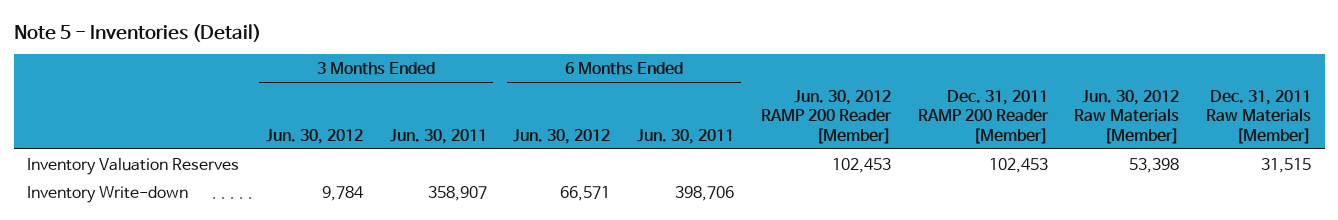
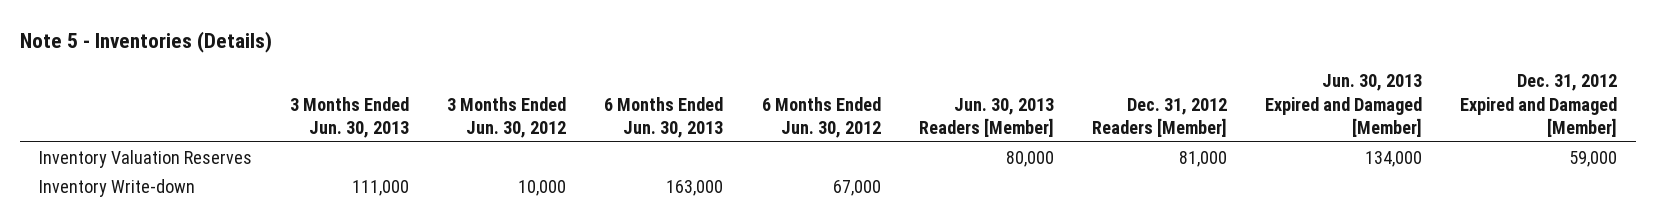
[13,23,261,42] Note 5 - Inventories (Detail) -> [20,31,273,54] Note 5 - Inventories (Details)
[389,128,487,144] Jun. 30, 2011 -> none
[637,128,735,144] Jun. 30, 2011 -> none
[760,90,892,144] Jun. 30, 2012 RAMP 200 Reader [Member] -> none
[917,90,1049,144] Dec. 31, 2011 RAMP 200 Reader [Member] -> none
[1074,90,1180,144] Jun. 30, 2012 Raw Materials [Member] -> none
[1206,90,1312,144] Dec. 31, 2011 Raw Materials [Member] -> none
none -> [290,96,410,138] 3 Months Ended Jun. 30, 2013
none -> [604,96,724,138] 6 Months Ended Jun. 30, 2013
none -> [918,97,1054,137] Jun. 30, 2013 Readers [Member]
none -> [1091,97,1227,137] Dec. 31, 2012 Readers [Member]
none -> [1264,74,1422,137] Jun. 30, 2013 Expired and Damaged [Member]
none -> [1459,74,1617,137] Dec. 31, 2012 Expired and Damaged [Member]
[322,185,365,201] 9,784 -> [518,179,567,196] 10,000
[560,185,611,201] 66,571 -> [832,179,881,196] 67,000

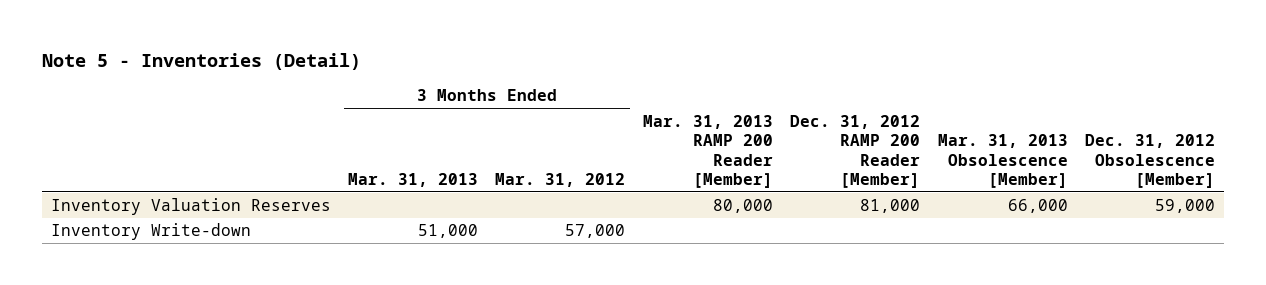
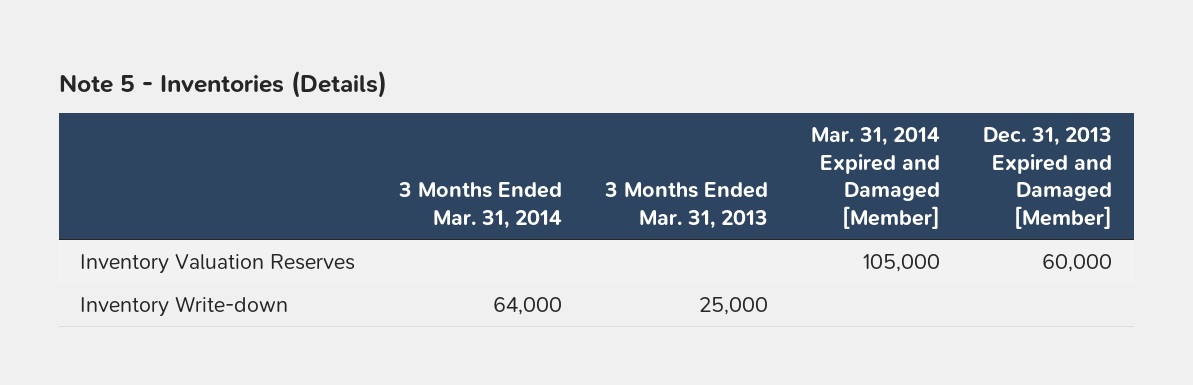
[42,52,362,70] Note 5 - Inventories (Detail) -> [58,70,387,99] Note 5 - Inventories (Details)
[495,172,626,187] Mar. 31, 2012 -> none
[642,114,773,188] Mar. 31, 2013 RAMP 200 Reader [Member] -> none
[790,114,921,188] Dec. 31, 2012 RAMP 200 Reader [Member] -> none
[937,134,1068,188] Mar. 31, 2013 Obsolescence [Member] -> none
[1084,134,1215,188] Dec. 31, 2012 Obsolescence [Member] -> none
none -> [397,182,562,229] 3 Months Ended Mar. 31, 2014
none -> [811,127,941,229] Mar. 31, 2014 Expired and Damaged [Member]
none -> [983,127,1113,229] Dec. 31, 2013 Expired and Damaged [Member]
[418,224,479,239] 51,000 -> [698,296,768,315] 25,000

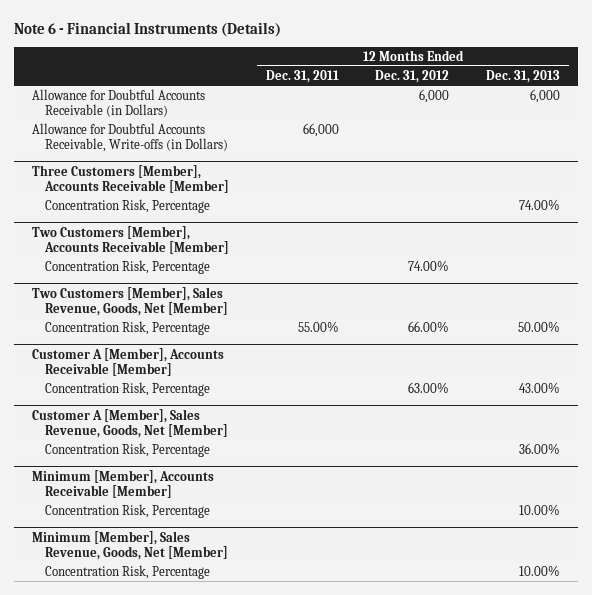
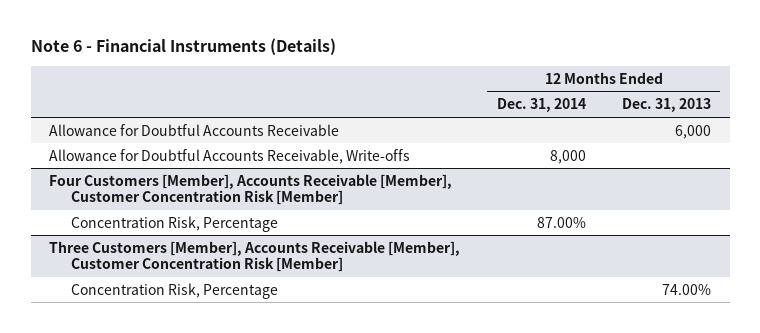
[265,69,339,83] Dec. 31, 2011 -> none
[375,69,450,83] Dec. 31, 2012 -> none
none -> [496,98,586,113] Dec. 31, 2014
[32,88,206,118] Allowance for Doubtful Accounts Receivable (in Dollars) -> [49,123,340,136] Allowance for Doubtful Accounts Receivable
[32,122,229,153] Allowance for Doubtful Accounts Receivable, Write-offs (in Dollars) -> [49,148,411,164] Allowance for Doubtful Accounts Receivable, Write-offs
none -> [49,173,453,206] Four Customers [Member], Accounts Receivable [Member], Customer Concentration Risk [Member]
none -> [70,215,278,232] Concentration Risk, Percentage
[32,164,230,193] Three Customers [Member], Accounts Receivable [Member] -> [49,240,461,273] Three Customers [Member], Accounts Receivable [Member], Customer Concentration Risk [Member]
[32,225,230,254] Two Customers [Member], Accounts Receivable [Member] -> none
[45,259,211,274] Concentration Risk, Percentage -> none
[32,286,229,316] Two Customers [Member], Sales Revenue, Goods, Net [Member] -> none
[45,320,211,335] Concentration Risk, Percentage -> none
[32,347,225,376] Customer A [Member], Accounts Receivable [Member] -> none
[45,381,211,396] Concentration Risk, Percentage -> none
[32,408,229,438] Customer A [Member], Sales Revenue, Goods, Net [Member] -> none
[45,442,211,457] Concentration Risk, Percentage -> none
[32,469,215,498] Minimum [Member], Accounts Receivable [Member] -> none
[45,503,211,518] Concentration Risk, Percentage -> none
[32,530,229,560] Minimum [Member], Sales Revenue, Goods, Net [Member] -> none
[45,564,211,579] Concentration Risk, Percentage -> none

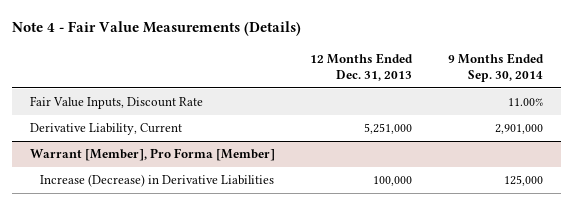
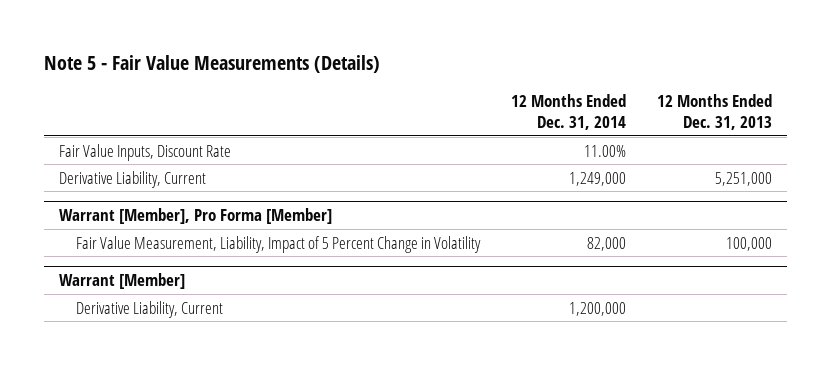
[12,21,302,37] Note 4 - Fair Value Measurements (Details) -> [43,55,380,74] Note 5 - Fair Value Measurements (Details)
[448,52,545,83] 9 Months Ended Sep. 30, 2014 -> none
none -> [510,93,626,131] 12 Months Ended Dec. 31, 2014
[39,174,274,188] Increase (Decrease) in Derivative Liabilities -> none
none -> [76,235,482,253] Fair Value Measurement, Liability, Impact of 5 Percent Change in Volatility
none -> [59,273,186,290] Warrant [Member]
none -> [76,300,224,318] Derivative Liability, Current

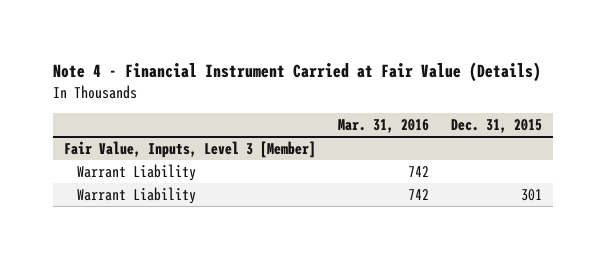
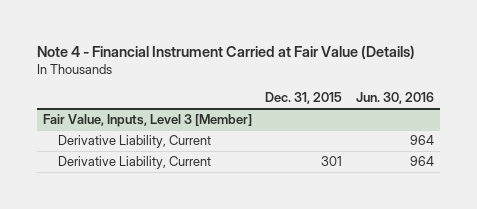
[338,118,430,133] Mar. 31, 2016 -> none
none -> [355,92,434,105] Jun. 30, 2016
[77,163,197,181] Warrant Liability -> [57,135,211,149] Derivative Liability, Current
[77,186,197,204] Warrant Liability -> [57,156,211,170] Derivative Liability, Current

